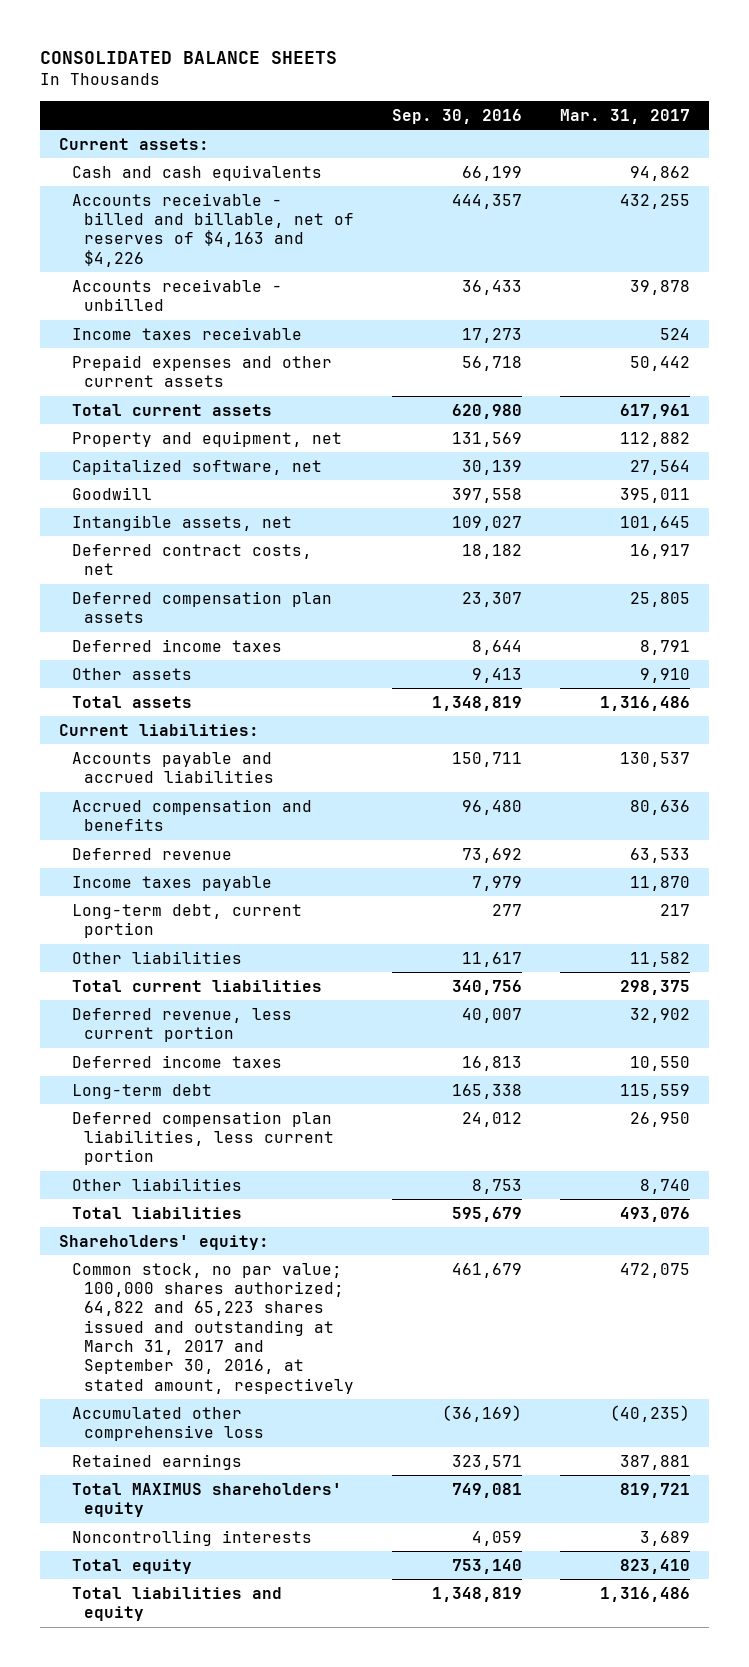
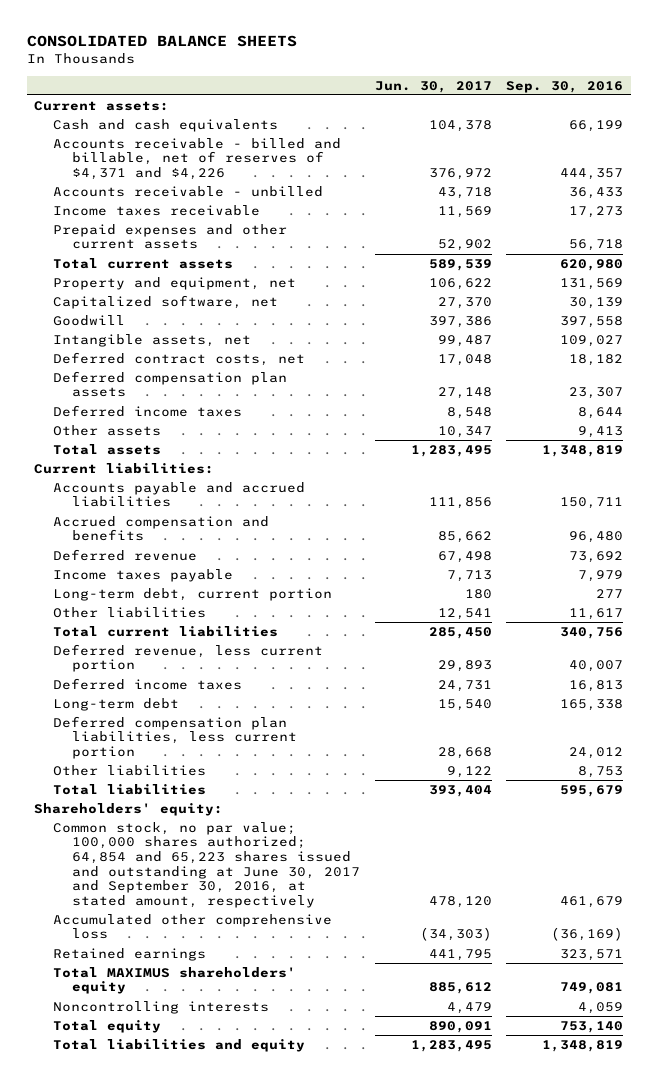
[559,108,690,124] Mar. 31, 2017 -> none
none -> [374,80,492,93] Jun. 30, 2017
[71,192,355,267] Accounts receivable - billed and billable, net of reserves of $4,163 and $4,226 -> [53,137,342,181] Accounts receivable - billed and billable, net of reserves of $4,371 and $4,226
[71,1262,355,1394] Common stock, no par value; 100,000 shares authorized; 64,822 and 65,223 shares issued and outstanding at March 31, 2017 and September 30, 2016, at stated amount, respectively -> [53,821,361,908] Common stock, no par value; 100,000 shares authorized; 64,854 and 65,223 shares issued and outstanding at June 30, 2017 and September 30, 2016, at stated amount, respectively

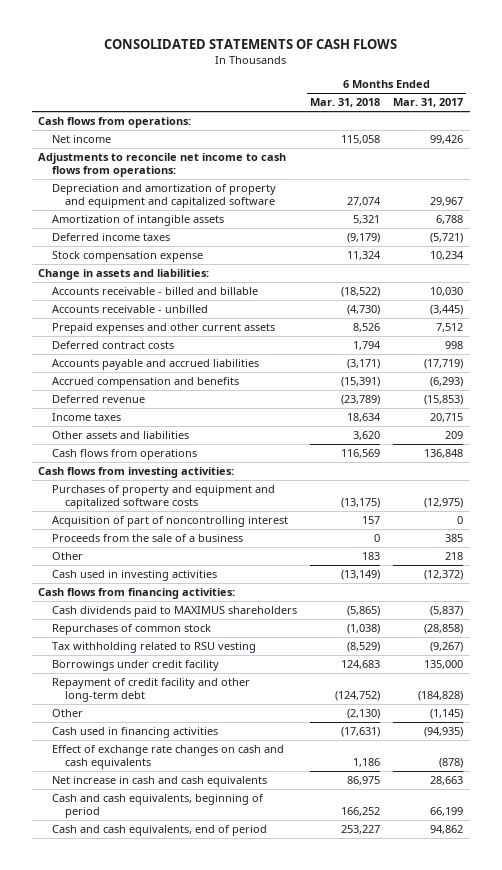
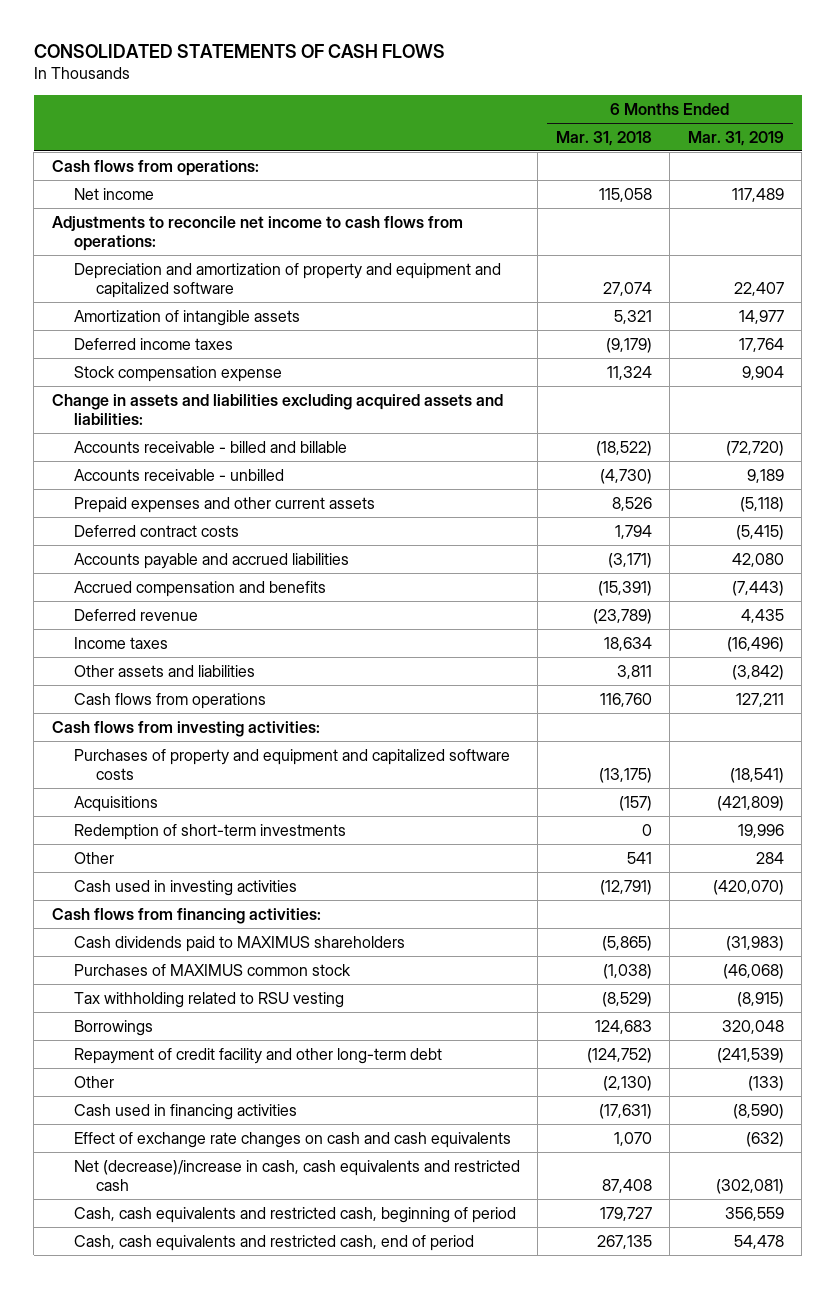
[393,98,464,108] Mar. 31, 2017 -> none
none -> [687,130,784,146] Mar. 31, 2019
[38,268,210,280] Change in assets and liabilities: -> [51,393,503,425] Change in assets and liabilities excluding acquired assets and liabilities:
[352,430,380,440] 3,620 -> [616,664,652,679] 3,811
[340,448,380,458] 116,569 -> [599,692,652,707] 116,760
[51,515,288,527] Acquisition of part of noncontrolling interest -> none
[51,533,243,542] Proceeds from the sale of a business -> none
none -> [73,795,158,812] Acquisitions
none -> [73,823,346,840] Redemption of short-term investments
[361,551,380,560] 183 -> [626,851,652,864] 541
[340,569,380,580] (13,149) -> [599,879,652,895] (12,791)
[51,623,211,635] Repurchases of common stock -> [73,963,351,976] Purchases of MAXIMUS common stock
[51,659,219,671] Borrowings under credit facility -> [73,1019,153,1036] Borrowings
[352,758,380,768] 1,186 -> [613,1131,652,1146] 1,070
[51,775,267,787] Net increase in cash and cash equivalents -> [73,1159,520,1191] Net (decrease)/increase in cash, cash equivalents and restricted cash
[346,775,380,785] 86,975 -> [601,1178,652,1193] 87,408
[51,793,264,819] Cash and cash equivalents, beginning of period -> [73,1206,516,1223] Cash, cash equivalents and restricted cash, beginning of period
[340,807,380,817] 166,252 -> [599,1206,652,1221] 179,727
[51,824,267,836] Cash and cash equivalents, end of period -> [73,1234,474,1251] Cash, cash equivalents and restricted cash, end of period
[340,824,380,834] 253,227 -> [596,1234,652,1249] 267,135

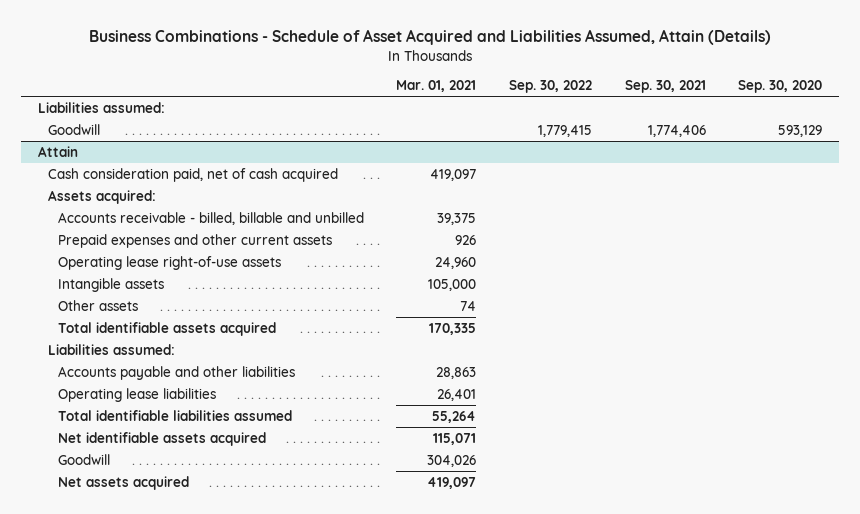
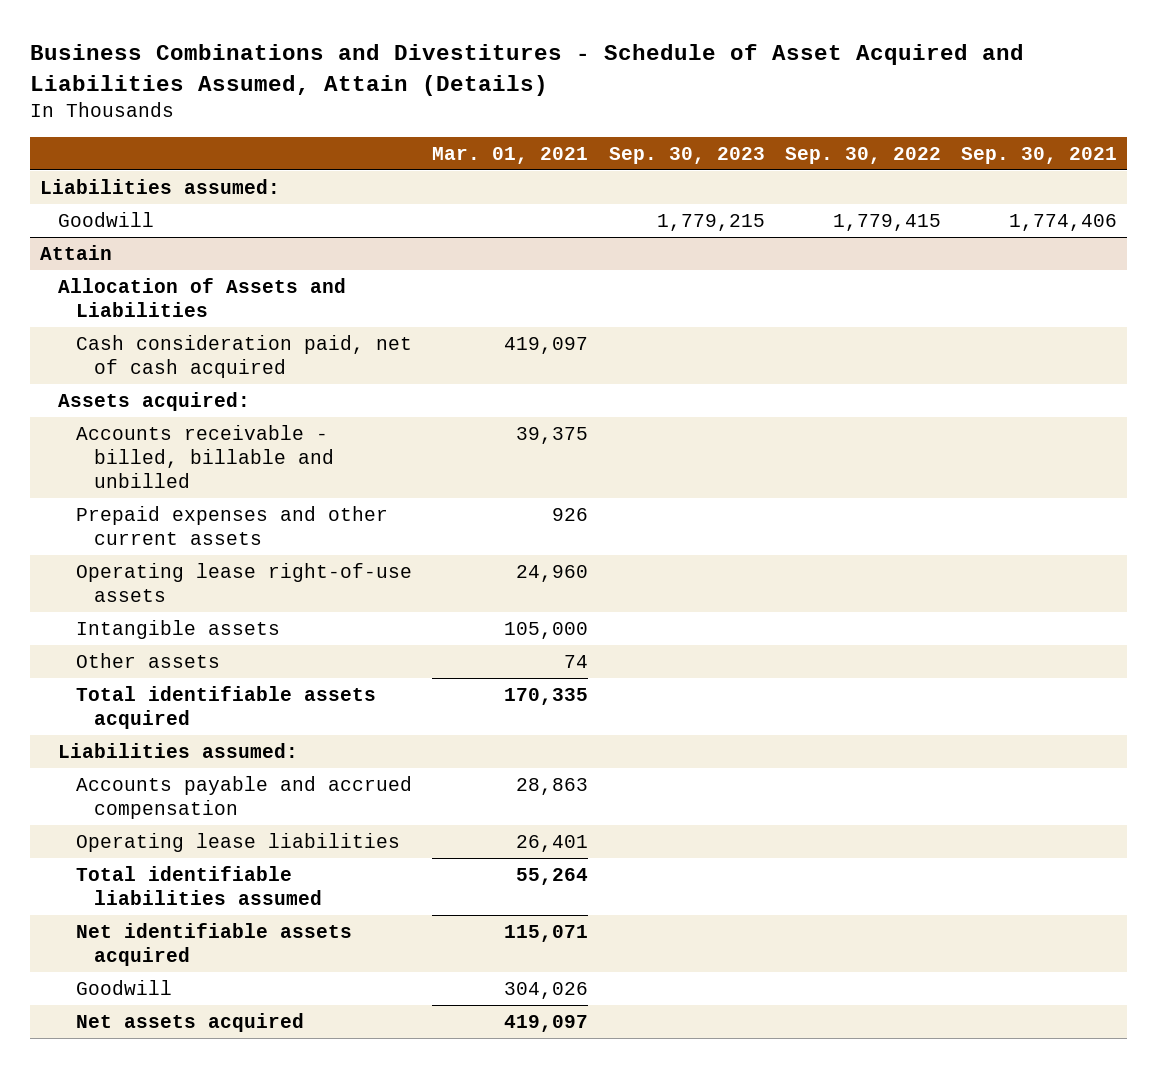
[88,29,771,46] Business Combinations - Schedule of Asset Acquired and Liabilities Assumed, Attain (Details) -> [29,44,1024,96] Business Combinations and Divestitures - Schedule of Asset Acquired and Liabilities Assumed, Attain (Details)
[738,80,823,94] Sep. 30, 2020 -> none
none -> [608,146,765,164] Sep. 30, 2023
none -> [58,278,347,318] Allocation of Assets and Liabilities
[57,365,295,380] Accounts payable and other liabilities -> [76,776,413,820] Accounts payable and accrued compensation

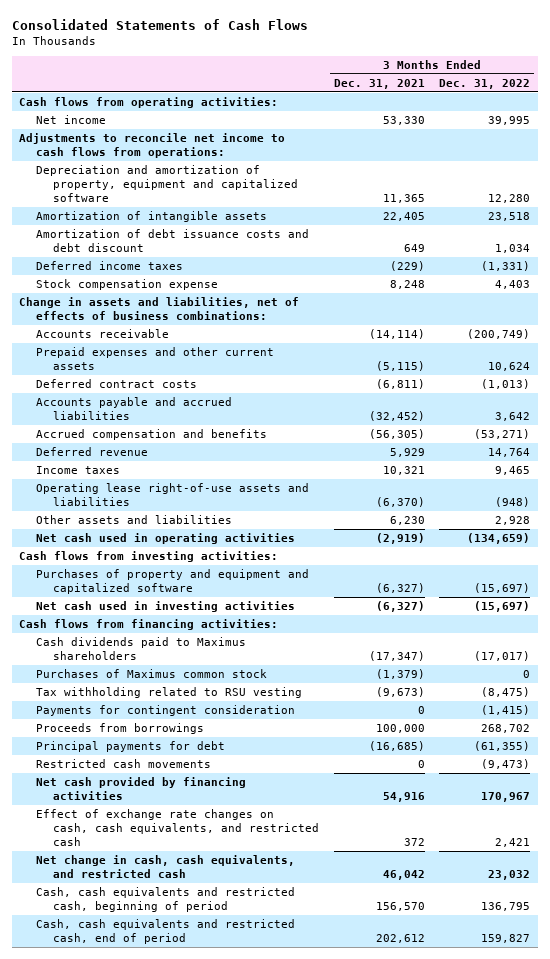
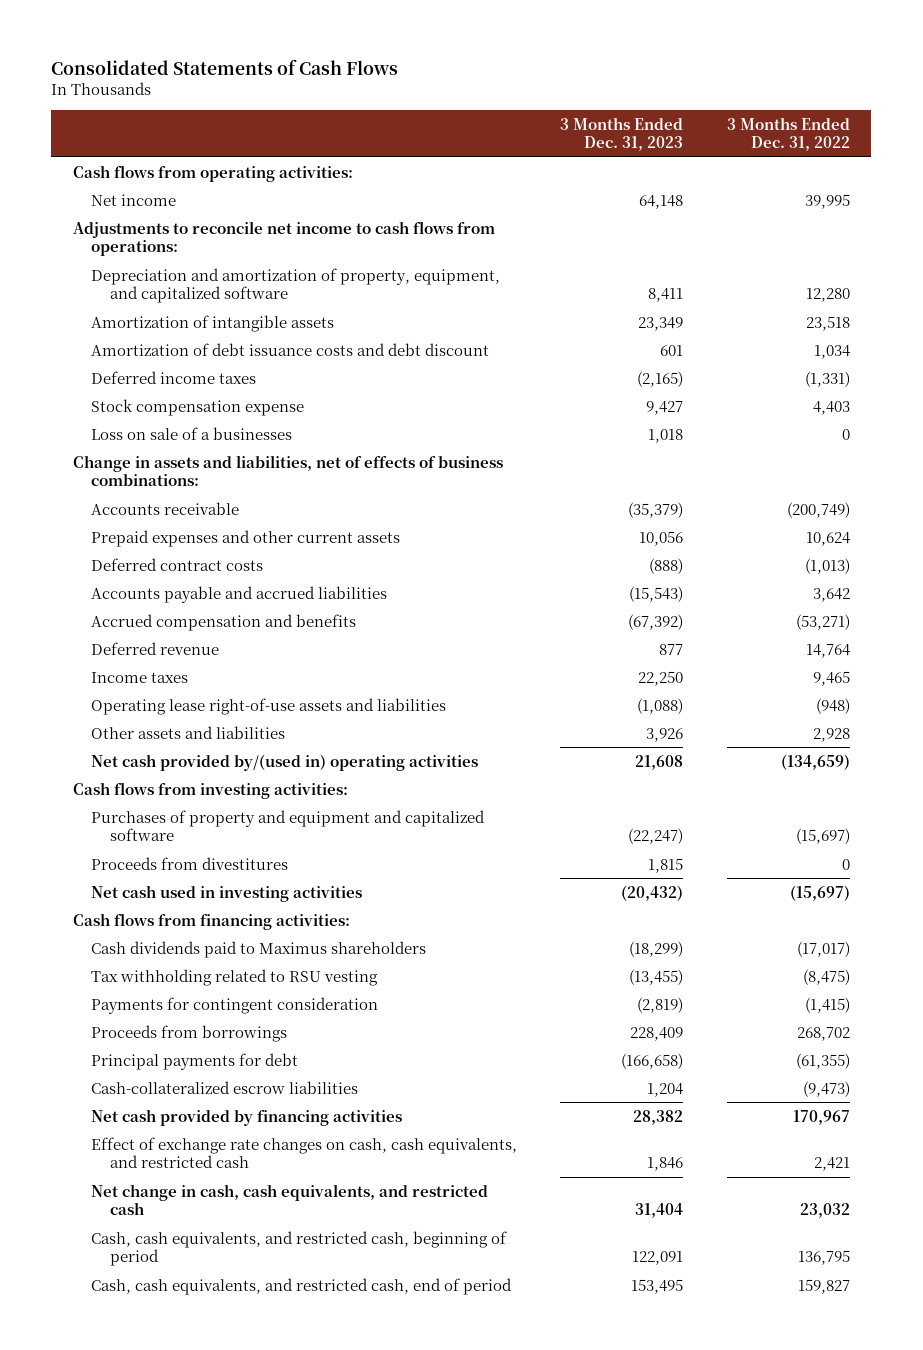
[333,78,425,89] Dec. 31, 2021 -> none
none -> [560,116,684,152] 3 Months Ended Dec. 31, 2023
[36,165,298,203] Depreciation and amortization of property, equipment and capitalized software -> [91,267,501,304] Depreciation and amortization of property, equipment, and capitalized software
none -> [91,426,293,440] Loss on sale of a businesses
[36,533,296,545] Net cash used in operating activities -> [91,753,479,771] Net cash provided by/(used in) operating activities
none -> [91,856,289,870] Proceeds from divestitures
[36,669,268,679] Purchases of Maximus common stock -> none
[36,759,212,769] Restricted cash movements -> [91,1080,359,1094] Cash-collateralized escrow liabilities
[36,887,296,913] Cash, cash equivalents and restricted cash, beginning of period -> [91,1230,508,1267] Cash, cash equivalents, and restricted cash, beginning of period
[36,919,296,945] Cash, cash equivalents and restricted cash, end of period -> [91,1277,513,1295] Cash, cash equivalents, and restricted cash, end of period

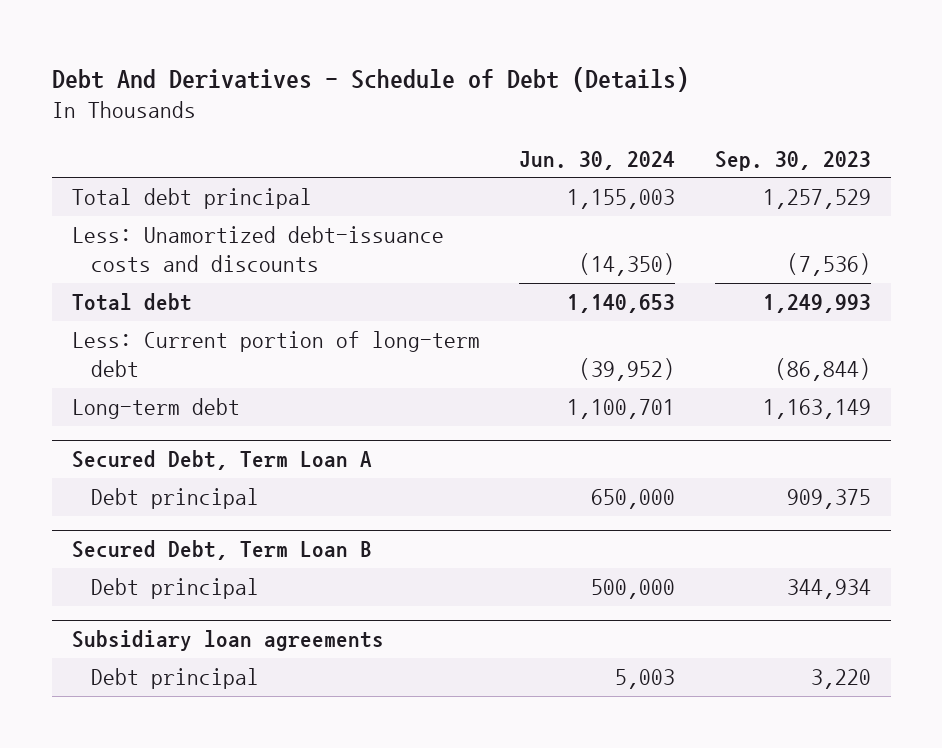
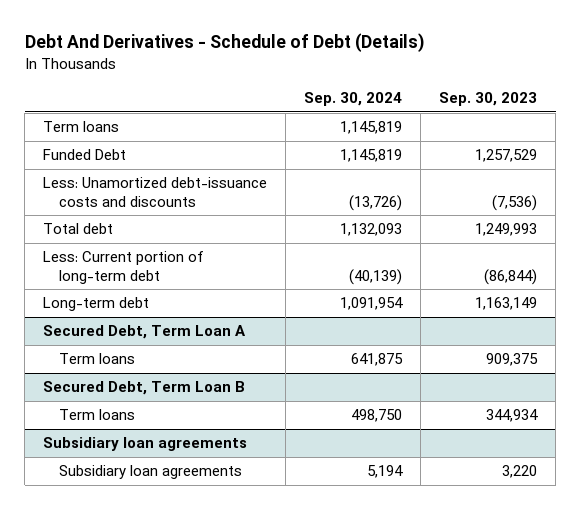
[519,150,676,170] Jun. 30, 2024 -> none
none -> [304,92,403,107] Sep. 30, 2024
none -> [43,121,120,133] Term loans
[71,188,312,210] Total debt principal -> [43,149,127,161] Funded Debt
[90,488,259,510] Debt principal -> [59,353,136,365] Term loans
[90,578,259,600] Debt principal -> [59,409,136,421] Term loans
[90,668,259,690] Debt principal -> [59,465,243,480] Subsidiary loan agreements

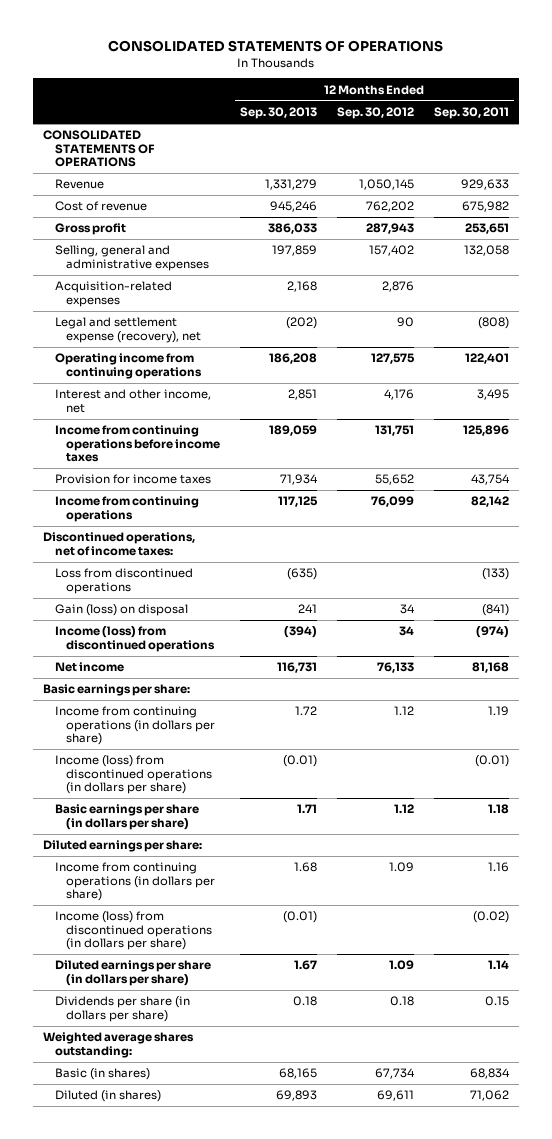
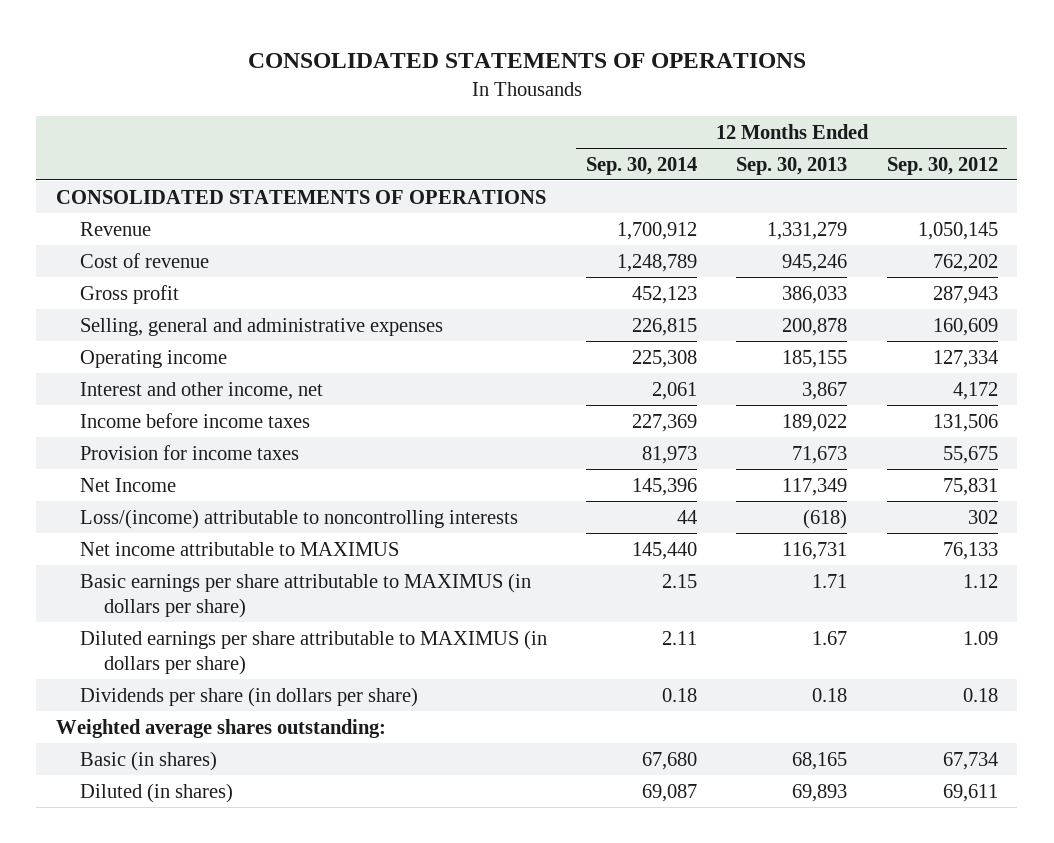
[433,107,509,120] Sep. 30, 2011 -> none
none -> [586,156,698,175] Sep. 30, 2014
[54,281,172,307] Acquisition-related expenses -> none
[54,317,201,343] Legal and settlement expense (recovery), net -> none
[54,496,199,522] Income from continuing operations -> none
[43,532,196,556] Discontinued operations, net of income taxes: -> none
[54,568,193,594] Loss from discontinued operations -> none
[54,604,188,617] Gain (loss) on disposal -> none
[54,626,215,652] Income (loss) from discontinued operations -> none
[43,684,191,697] Basic earnings per share: -> none
[54,706,215,746] Income from continuing operations (in dollars per share) -> none
[54,755,212,795] Income (loss) from discontinued operations (in dollars per share) -> none
[43,840,203,853] Diluted earnings per share: -> none
[54,862,215,902] Income from continuing operations (in dollars per share) -> none
[54,911,212,951] Income (loss) from discontinued operations (in dollars per share) -> none
[271,245,317,257] 197,859 -> [782,317,848,336] 200,878
[368,245,414,257] 157,402 -> [932,317,998,336] 160,609
[54,353,202,379] Operating income from continuing operations -> [79,349,227,368] Operating income
[268,353,317,365] 186,208 -> [782,349,848,368] 185,155
[370,353,415,365] 127,575 -> [932,349,998,368] 127,334
[287,389,317,401] 2,851 -> [802,381,848,400] 3,867
[383,389,414,401] 4,176 -> [952,381,998,400] 4,172
[54,425,220,463] Income from continuing operations before income taxes -> [79,412,310,428] Income before income taxes
[268,425,317,437] 189,059 -> [782,413,848,432] 189,022
[374,425,414,437] 131,751 -> [932,413,998,432] 131,506
[279,474,318,486] 71,934 -> [792,445,848,464] 71,673
[374,474,414,486] 55,652 -> [942,445,998,464] 55,675
none -> [79,477,176,492] Net Income
none -> [79,508,518,529] Loss/(income) attributable to noncontrolling interests
[54,662,124,673] Net income -> [79,541,399,556] Net income attributable to MAXIMUS
[54,804,199,830] Basic earnings per share (in dollars per share) -> [79,572,531,618] Basic earnings per share attributable to MAXIMUS (in dollars per share)
[54,960,211,986] Diluted earnings per share (in dollars per share) -> [79,629,547,675] Diluted earnings per share attributable to MAXIMUS (in dollars per share)

